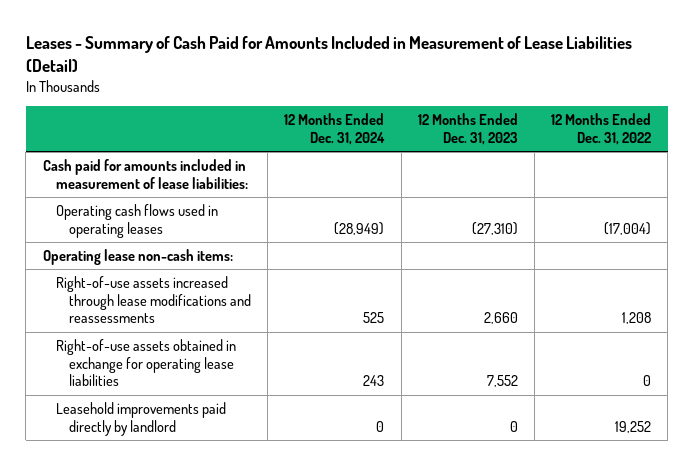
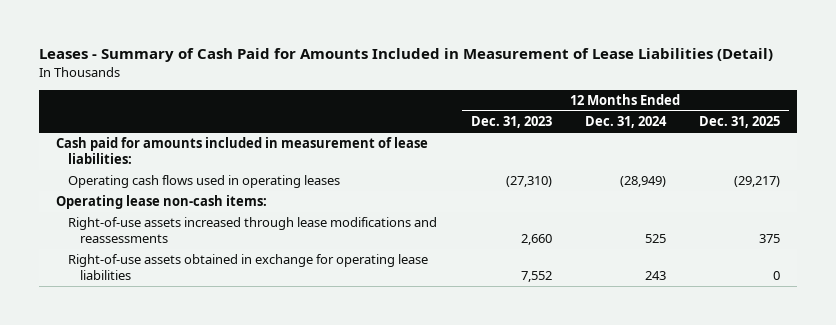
[551,113,652,145] 12 Months Ended Dec. 31, 2022 -> none
none -> [699,116,781,129] Dec. 31, 2025
[55,401,226,436] Leasehold improvements paid directly by landlord -> none

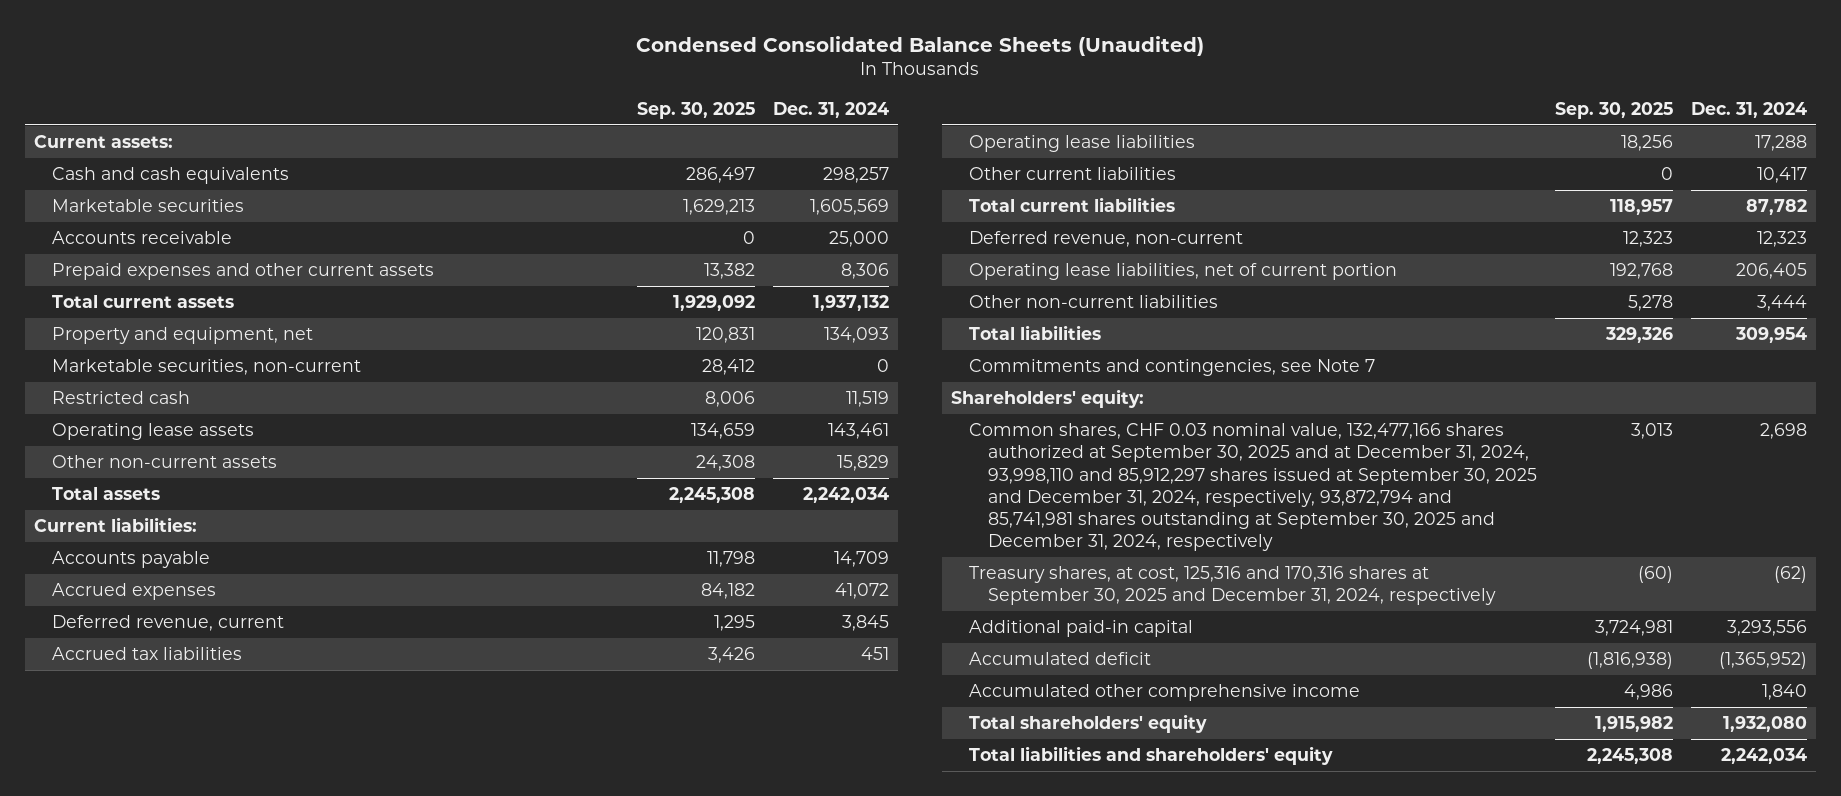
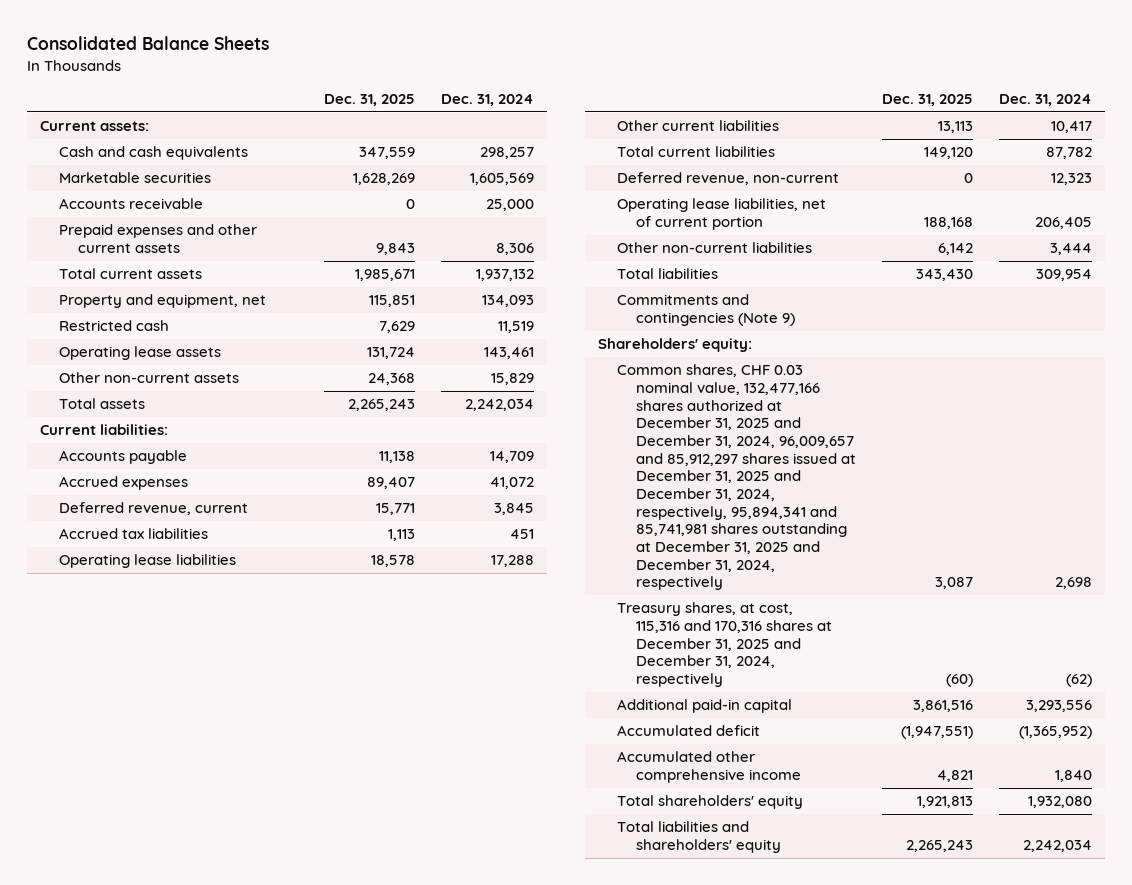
[636,35,1205,56] Condensed Consolidated Balance Sheets (Unaudited) -> [26,36,269,51] Consolidated Balance Sheets
[637,101,756,119] Sep. 30, 2025 -> none
none -> [324,94,416,107] Dec. 31, 2025
[51,358,361,375] Marketable securities, non-current -> none
[969,358,1376,376] Commitments and contingencies, see Note 7 -> [616,294,796,327] Commitments and contingencies (Note 9)
[969,422,1537,552] Common shares, CHF 0.03 nominal value, 132,477,166 shares authorized at September 30, 2025 and at December 31, 2024, 93,998,110 and 85,912,297 shares issued at September 30, 2025 and December 31, 2024, respectively, 93,872,794 and 85,741,981 shares outstanding at September 30, 2025 and December 31, 2024, respectively -> [616,364,857,591] Common shares, CHF 0.03 nominal value, 132,477,166 shares authorized at December 31, 2025 and December 31, 2024, 96,009,657 and 85,912,297 shares issued at December 31, 2025 and December 31, 2024, respectively, 95,894,341 and 85,741,981 shares outstanding at December 31, 2025 and December 31, 2024, respectively
[969,565,1496,606] Treasury shares, at cost, 125,316 and 170,316 shares at September 30, 2025 and December 31, 2024, respectively -> [616,602,833,688] Treasury shares, at cost, 115,316 and 170,316 shares at December 31, 2025 and December 31, 2024, respectively

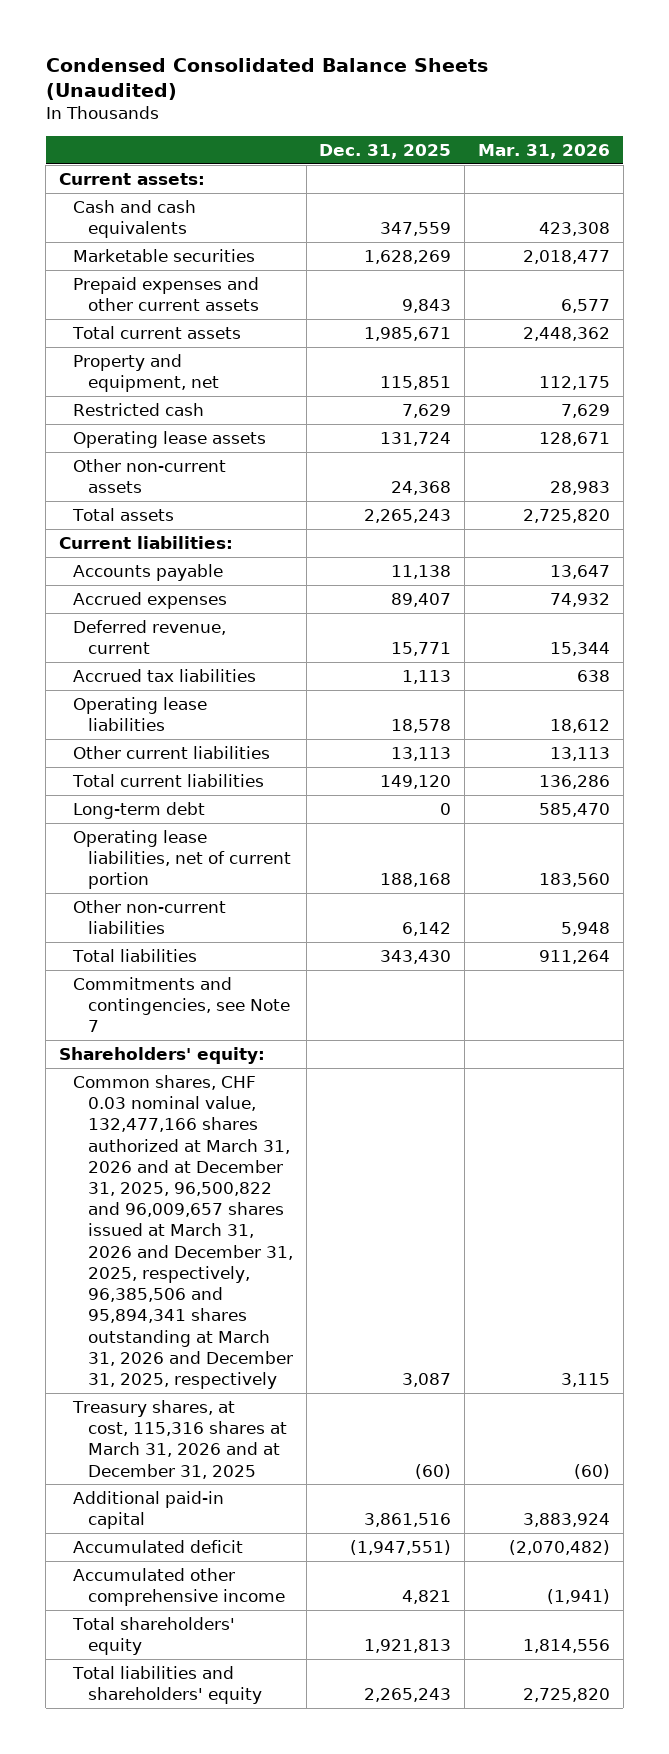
[26,36,269,51] Consolidated Balance Sheets -> [45,57,488,101] Condensed Consolidated Balance Sheets (Unaudited)
[441,94,535,107] Dec. 31, 2024 -> none
none -> [478,143,611,159] Mar. 31, 2026
[59,198,204,210] Accounts receivable -> none
[616,172,839,186] Deferred revenue, non-current -> none
none -> [73,801,206,819] Long-term debt
[616,294,796,327] Commitments and contingencies (Note 9) -> [73,976,290,1033] Commitments and contingencies, see Note 7
[616,364,857,591] Common shares, CHF 0.03 nominal value, 132,477,166 shares authorized at December 31, 2025 and December 31, 2024, 96,009,657 and 85,912,297 shares issued at December 31, 2025 and December 31, 2024, respectively, 95,894,341 and 85,741,981 shares outstanding at December 31, 2025 and December 31, 2024, respectively -> [73,1074,293,1390] Common shares, CHF 0.03 nominal value, 132,477,166 shares authorized at March 31, 2026 and at December 31, 2025, 96,500,822 and 96,009,657 shares issued at March 31, 2026 and December 31, 2025, respectively, 96,385,506 and 95,894,341 shares outstanding at March 31, 2026 and December 31, 2025, respectively
[616,602,833,688] Treasury shares, at cost, 115,316 and 170,316 shares at December 31, 2025 and December 31, 2024, respectively -> [72,1399,287,1479] Treasury shares, at cost, 115,316 shares at March 31, 2026 and at December 31, 2025

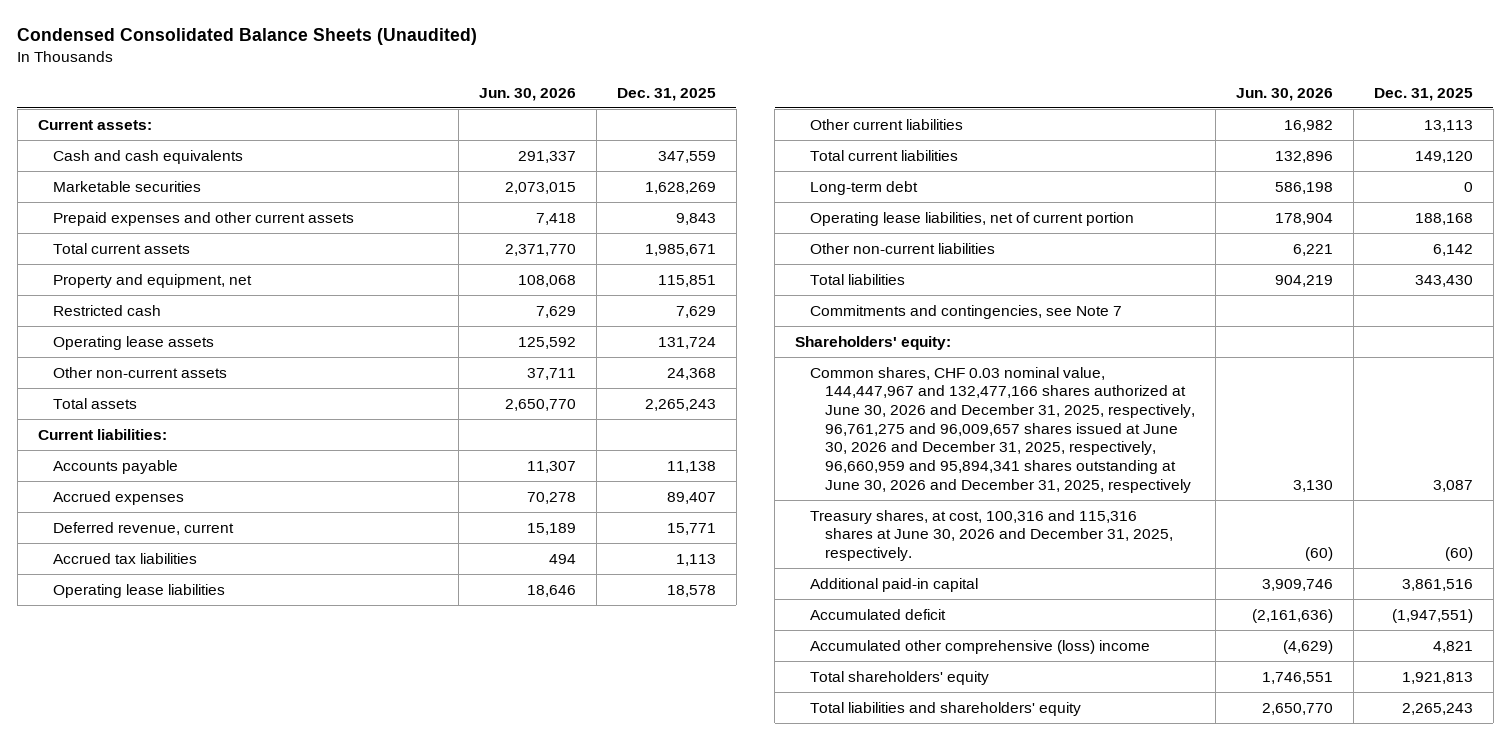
[478,143,611,159] Mar. 31, 2026 -> none
none -> [479,87,577,101] Jun. 30, 2026
[73,1074,293,1390] Common shares, CHF 0.03 nominal value, 132,477,166 shares authorized at March 31, 2026 and at December 31, 2025, 96,500,822 and 96,009,657 shares issued at March 31, 2026 and December 31, 2025, respectively, 96,385,506 and 95,894,341 shares outstanding at March 31, 2026 and December 31, 2025, respectively -> [810,366,1196,493] Common shares, CHF 0.03 nominal value, 144,447,967 and 132,477,166 shares authorized at June 30, 2026 and December 31, 2025, respectively, 96,761,275 and 96,009,657 shares issued at June 30, 2026 and December 31, 2025, respectively, 96,660,959 and 95,894,341 shares outstanding at June 30, 2026 and December 31, 2025, respectively
[72,1399,287,1479] Treasury shares, at cost, 115,316 shares at March 31, 2026 and at December 31, 2025 -> [810,509,1174,562] Treasury shares, at cost, 100,316 and 115,316 shares at June 30, 2026 and December 31, 2025, respectively.
[73,1567,285,1607] Accumulated other comprehensive income -> [810,639,1151,654] Accumulated other comprehensive (loss) income

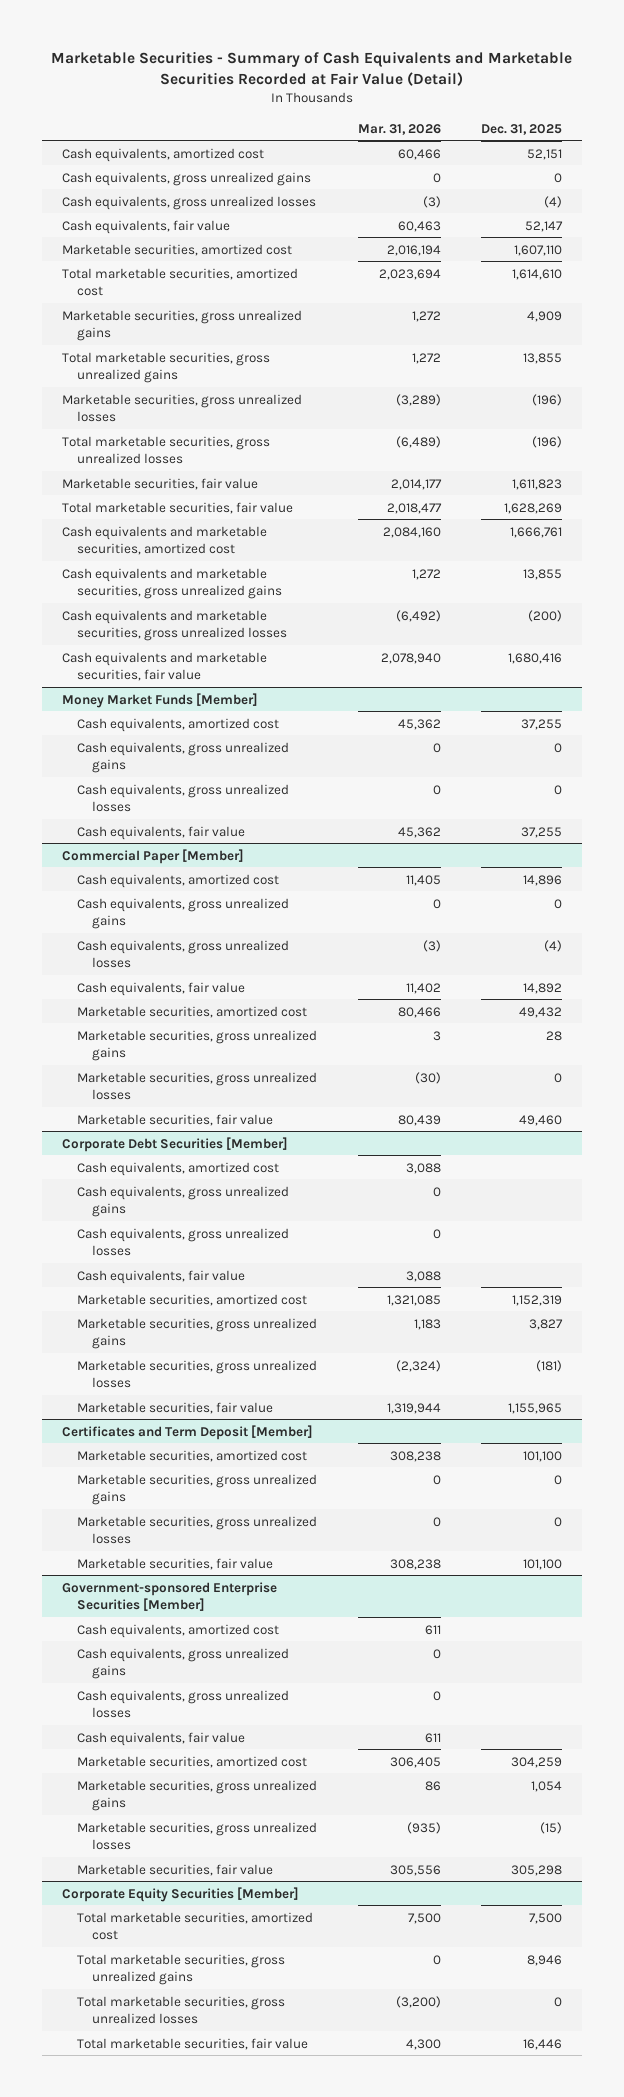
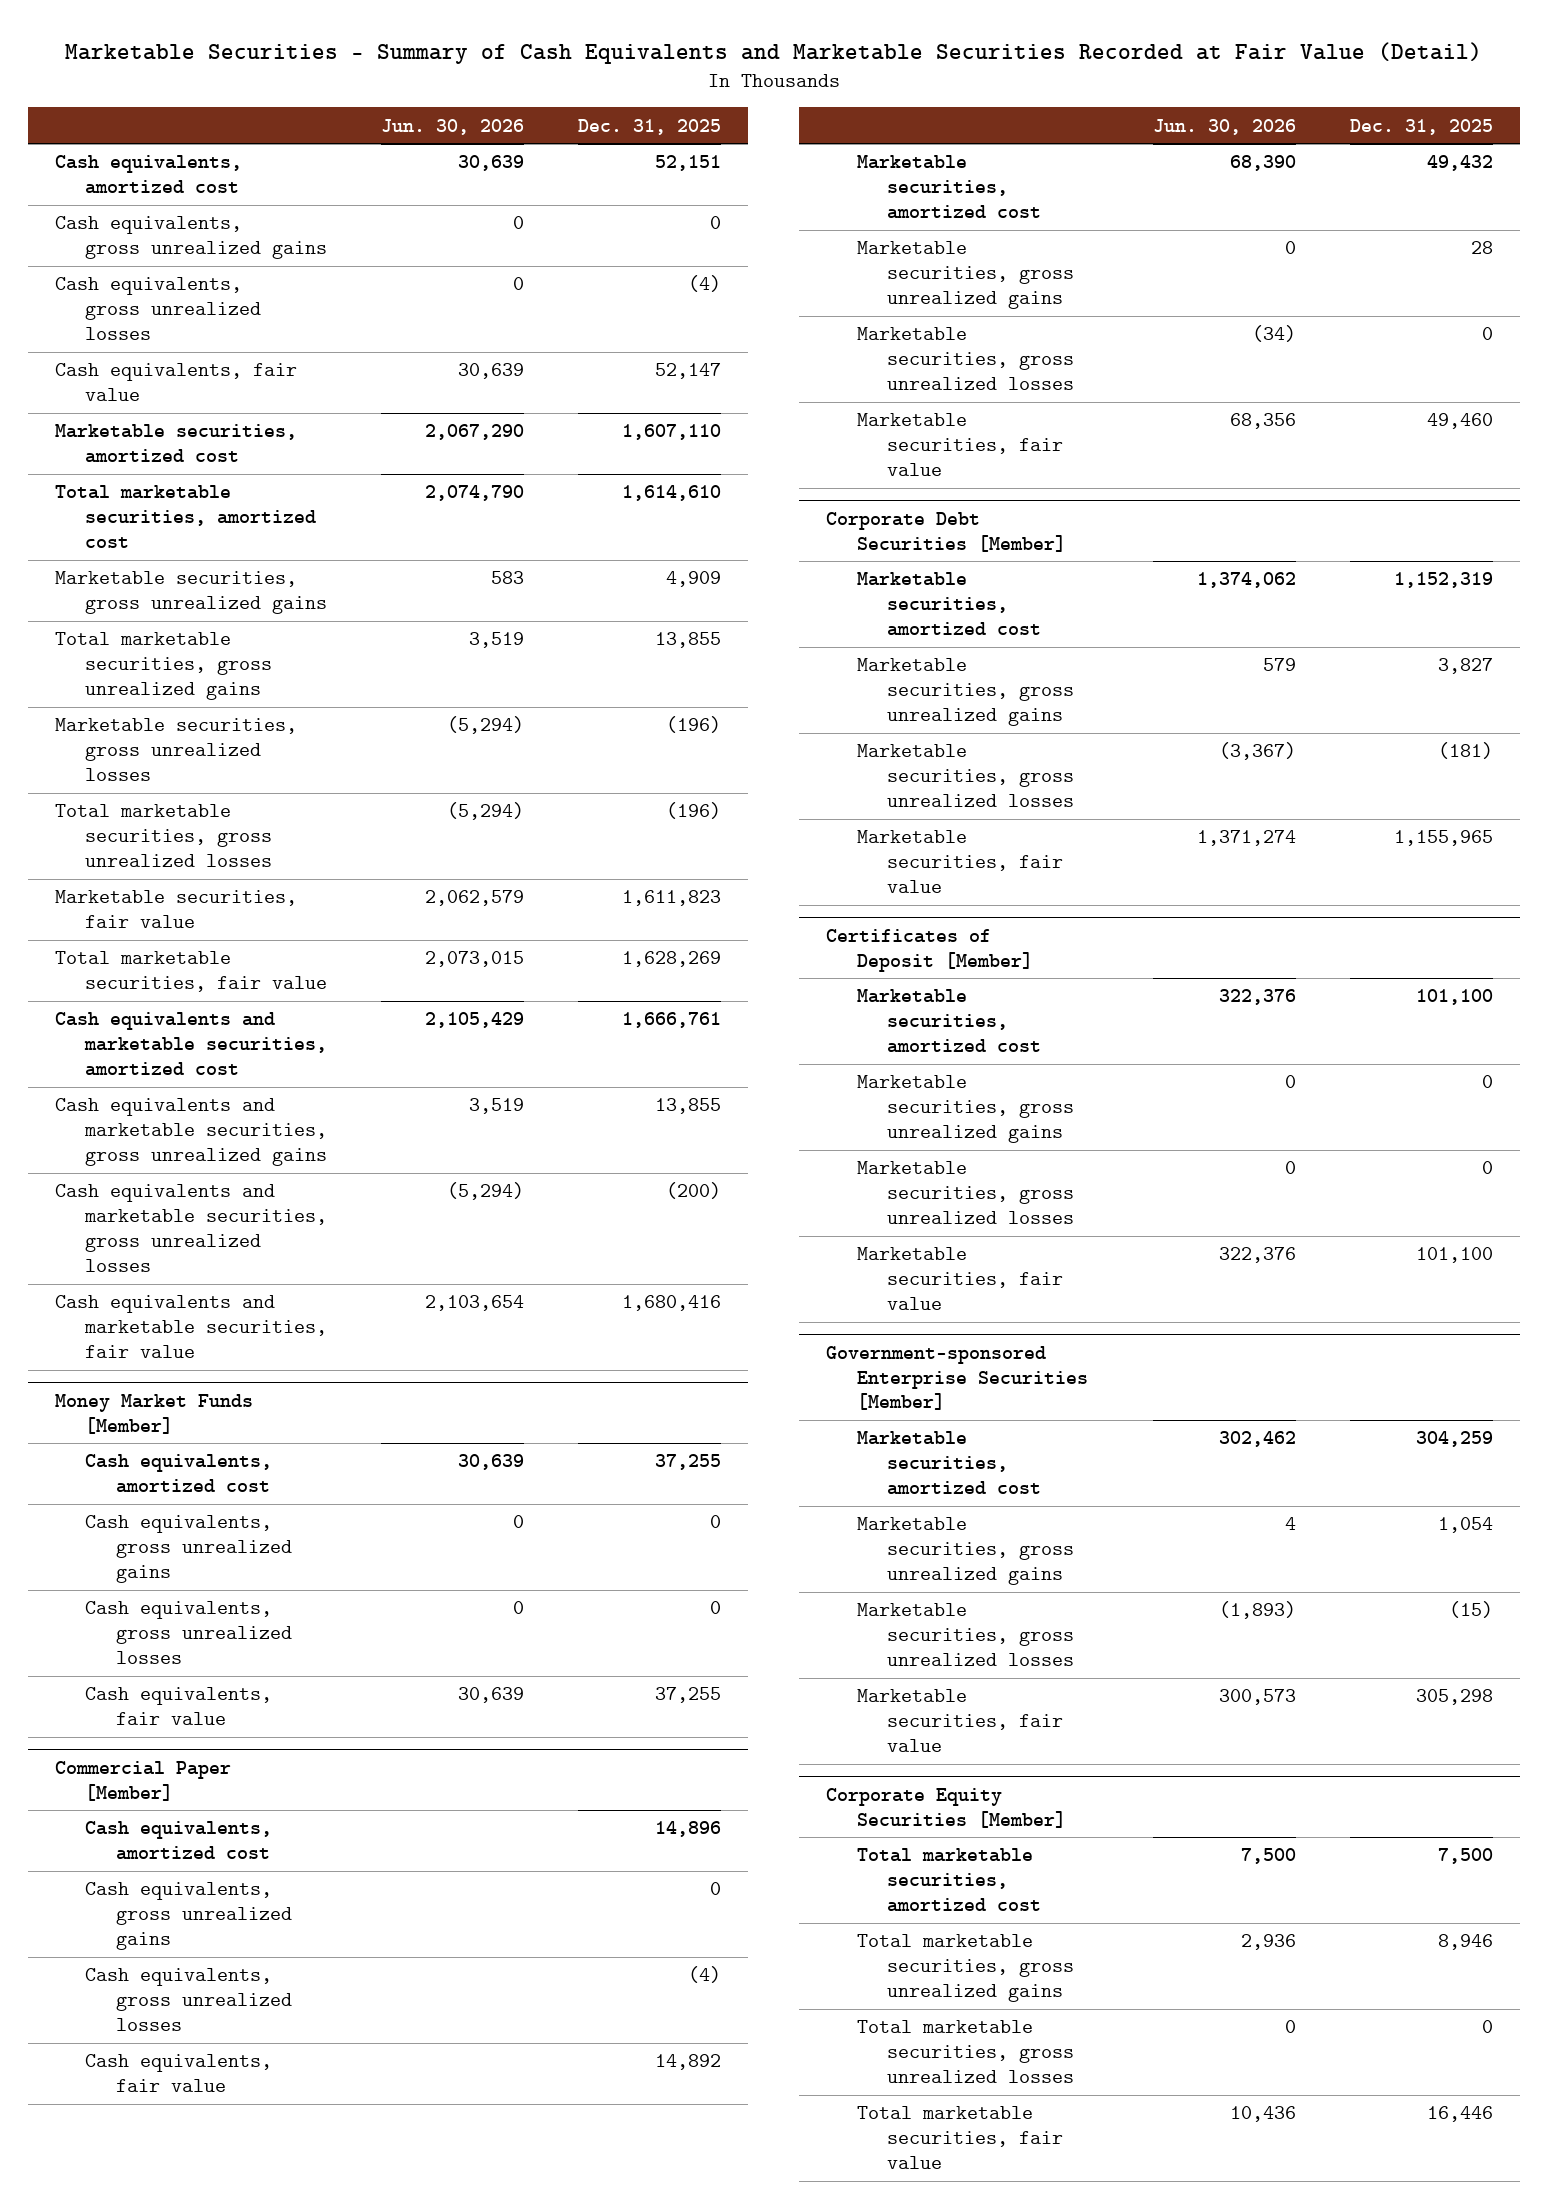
[357,123,441,135] Mar. 31, 2026 -> none
none -> [381,118,525,135] Jun. 30, 2026
[77,1161,280,1176] Cash equivalents, amortized cost -> none
[77,1185,290,1217] Cash equivalents, gross unrealized gains -> none
[77,1227,290,1256] Cash equivalents, gross unrealized losses -> none
[77,1269,246,1284] Cash equivalents, fair value -> none
[62,1424,314,1440] Certificates and Term Deposit [Member] -> [826,928,1033,972] Certificates of Deposit [Member]
[77,1623,280,1638] Cash equivalents, amortized cost -> none
[77,1647,290,1679] Cash equivalents, gross unrealized gains -> none
[77,1689,290,1718] Cash equivalents, gross unrealized losses -> none
[77,1731,246,1746] Cash equivalents, fair value -> none

